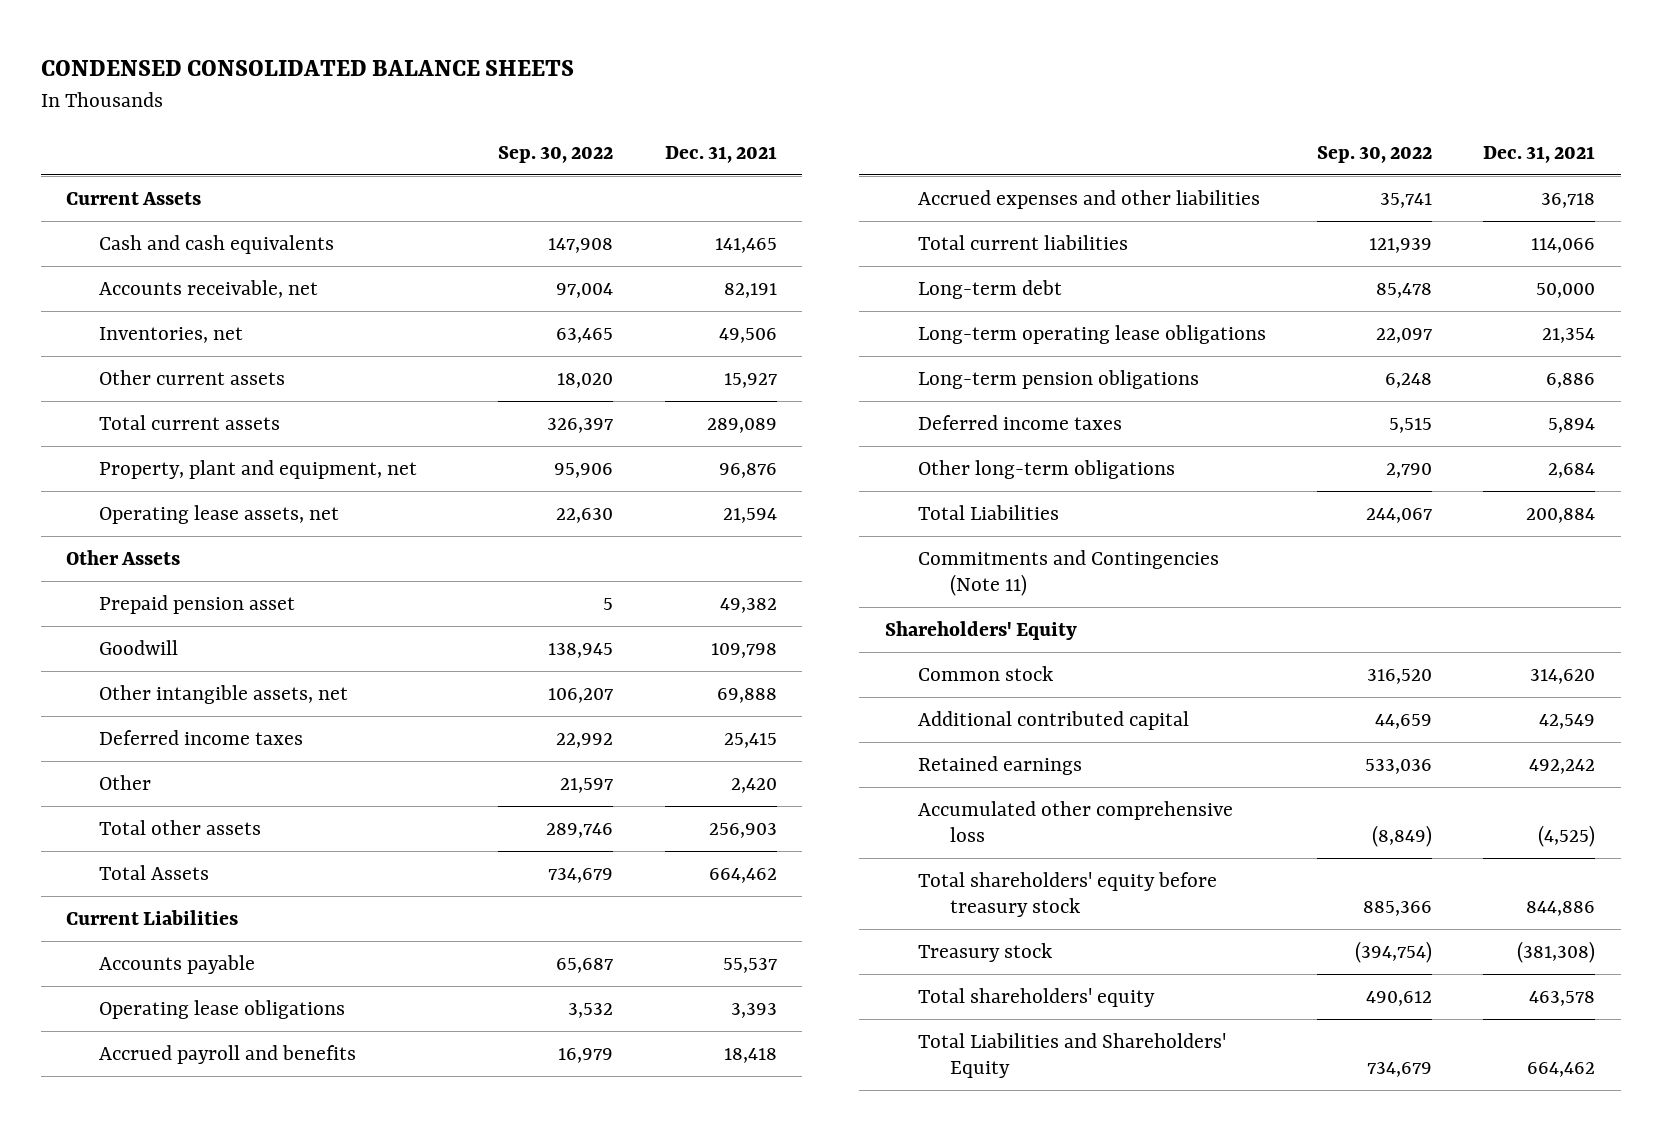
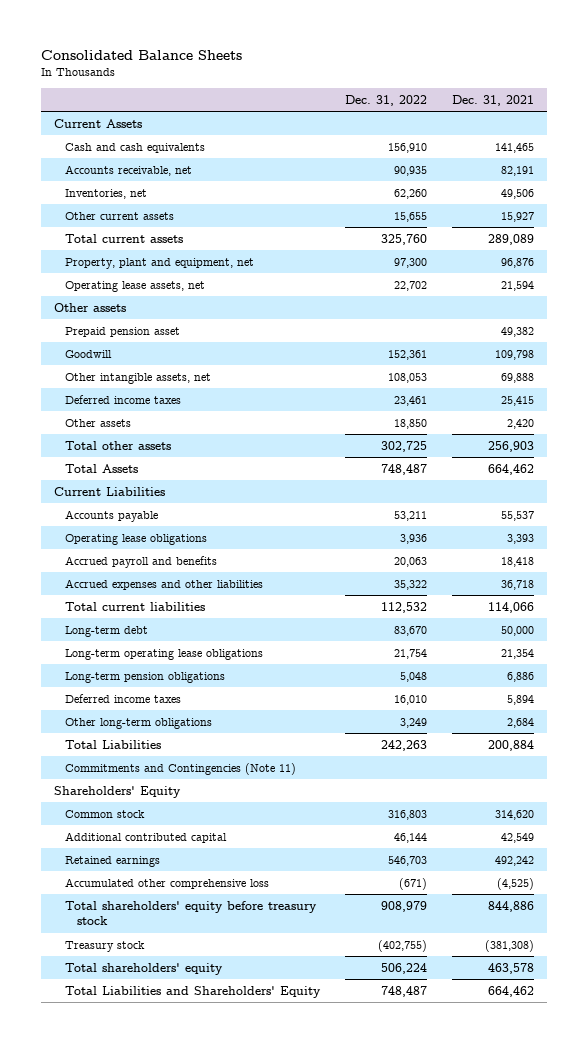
[40,60,574,77] CONDENSED CONSOLIDATED BALANCE SHEETS -> [41,50,243,61] Consolidated Balance Sheets
[498,145,614,163] Sep. 30, 2022 -> none
none -> [345,94,428,106] Dec. 31, 2022
[66,549,181,565] Other Assets -> [53,302,126,312] Other assets
[98,774,151,790] Other -> [65,418,132,427] Other assets

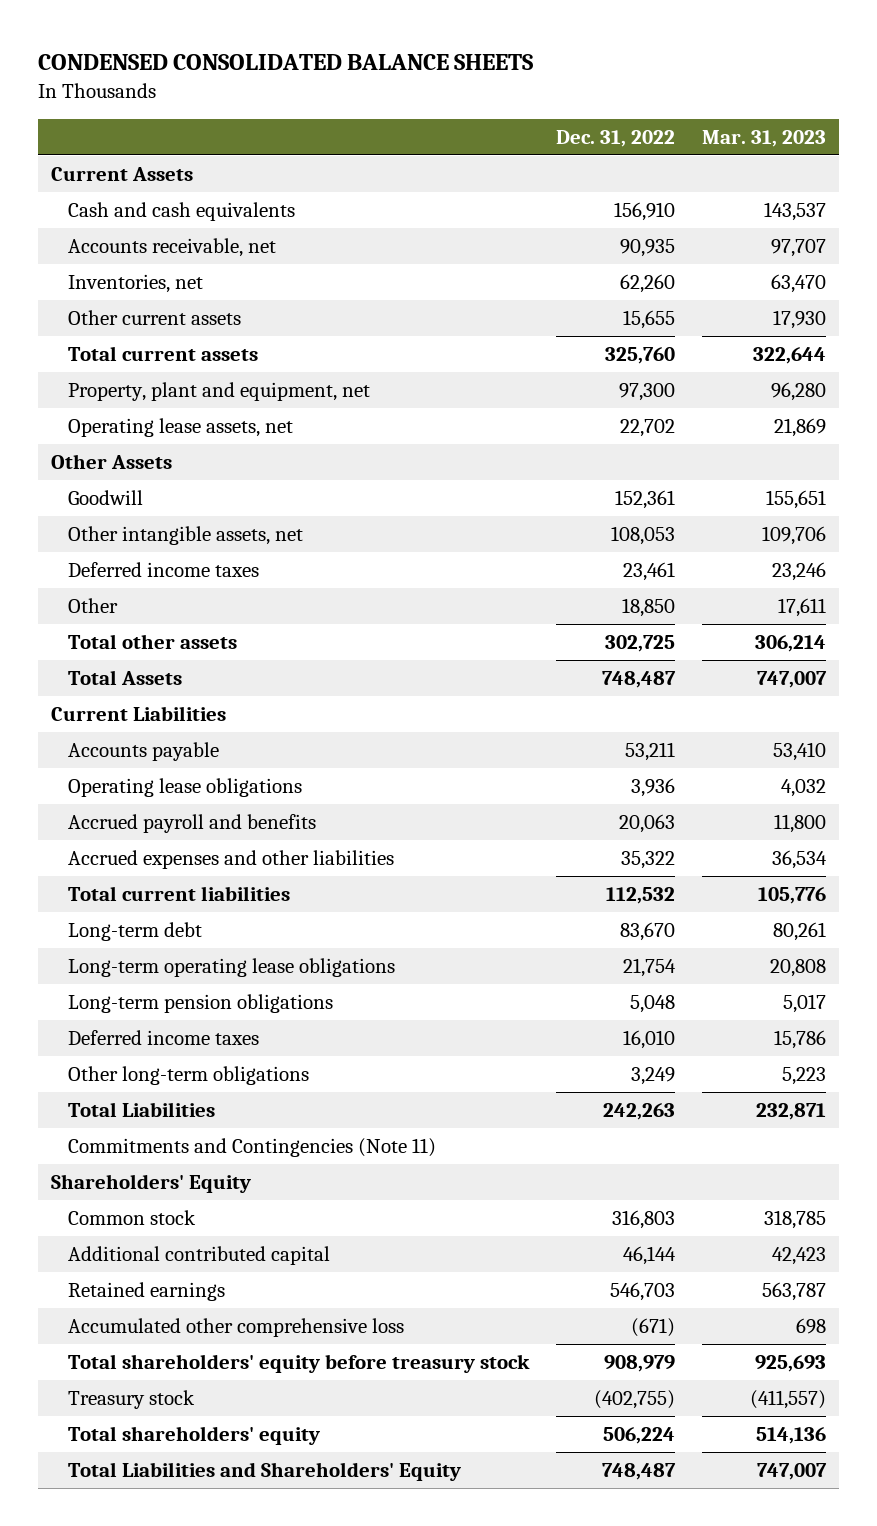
[41,50,243,61] Consolidated Balance Sheets -> [37,53,533,70] CONDENSED CONSOLIDATED BALANCE SHEETS
[452,94,535,106] Dec. 31, 2021 -> none
none -> [701,129,826,147] Mar. 31, 2023
[65,326,181,337] Prepaid pension asset -> none
[53,302,126,312] Other assets -> [51,454,173,470] Other Assets
[65,418,132,427] Other assets -> [68,598,119,614] Other

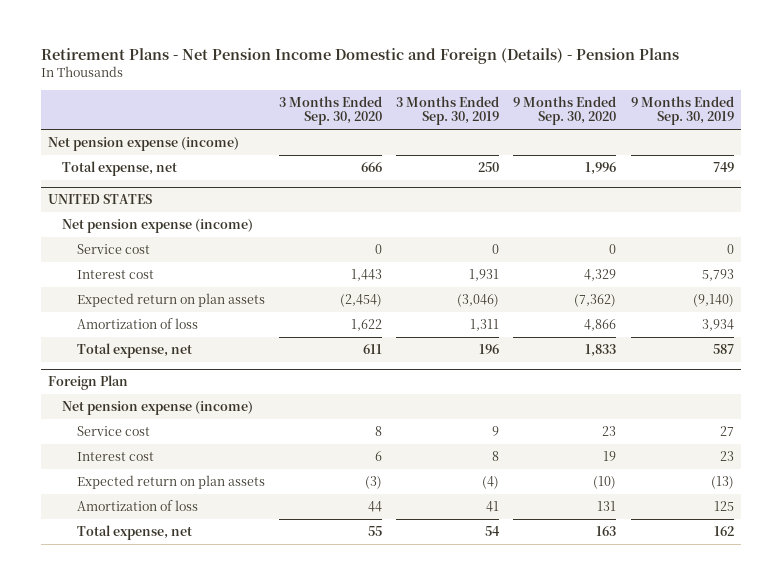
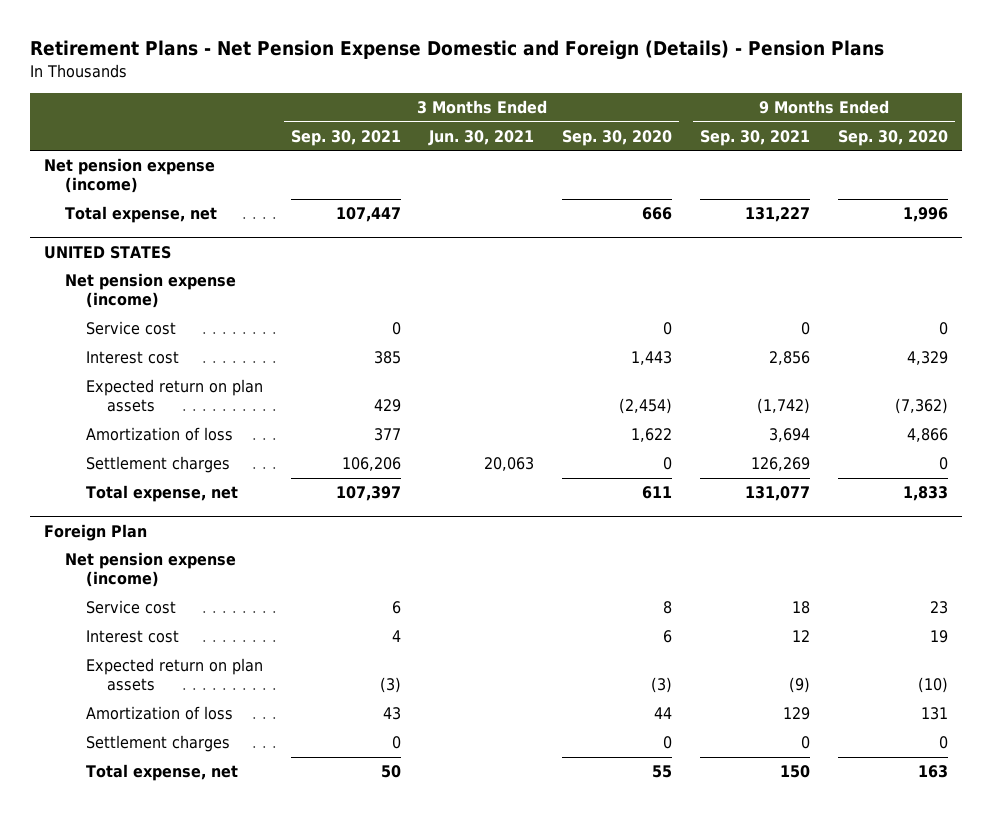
[40,48,679,65] Retirement Plans - Net Pension Income Domestic and Foreign (Details) - Pension Plans -> [30,40,885,61] Retirement Plans - Net Pension Expense Domestic and Foreign (Details) - Pension Plans
[396,95,500,126] 3 Months Ended Sep. 30, 2019 -> none
[630,95,734,126] 9 Months Ended Sep. 30, 2019 -> none
none -> [291,129,402,146] Sep. 30, 2021
none -> [428,129,535,146] Jun. 30, 2021
none -> [700,129,811,146] Sep. 30, 2021
none -> [85,456,230,474] Settlement charges
none -> [85,735,230,753] Settlement charges

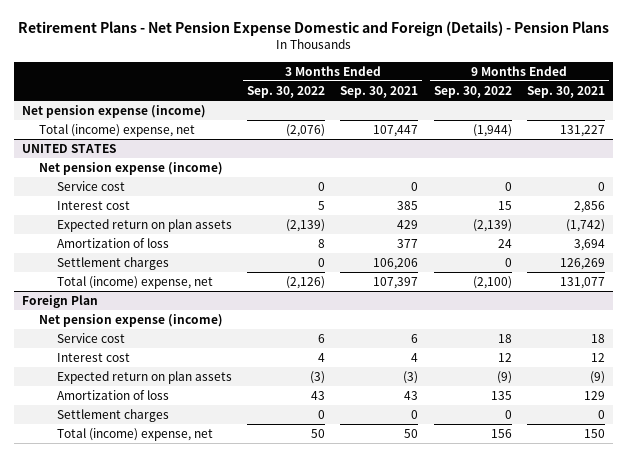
[428,129,535,146] Jun. 30, 2021 -> none
[562,129,673,146] Sep. 30, 2020 -> none
[838,129,949,146] Sep. 30, 2020 -> none
none -> [246,85,325,98] Sep. 30, 2022
none -> [433,85,512,98] Sep. 30, 2022
[65,206,218,224] Total expense, net -> [39,124,196,138] Total (income) expense, net
[85,485,238,503] Total expense, net -> [56,276,213,290] Total (income) expense, net
[85,764,238,782] Total expense, net -> [56,428,213,442] Total (income) expense, net

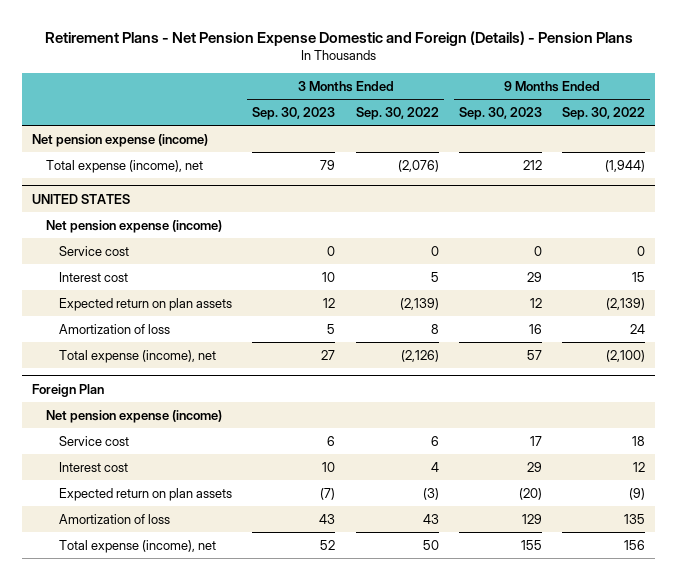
[340,85,419,98] Sep. 30, 2021 -> none
[527,85,606,98] Sep. 30, 2021 -> none
none -> [252,106,336,120] Sep. 30, 2023
none -> [458,106,542,120] Sep. 30, 2023
[39,124,196,138] Total (income) expense, net -> [45,159,203,173] Total expense (income), net
[56,257,169,271] Settlement charges -> none
[56,276,213,290] Total (income) expense, net -> [59,349,217,363] Total expense (income), net
[56,409,169,423] Settlement charges -> none
[56,428,213,442] Total (income) expense, net -> [59,539,217,553] Total expense (income), net

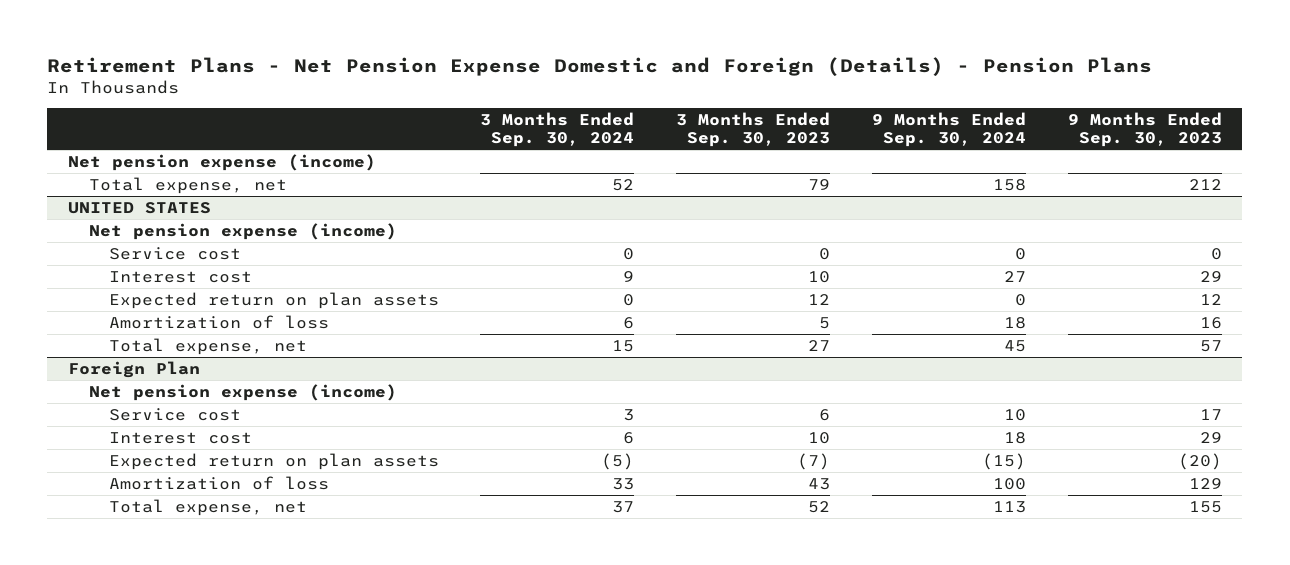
[355,106,439,120] Sep. 30, 2022 -> none
[561,106,645,120] Sep. 30, 2022 -> none
none -> [480,112,635,148] 3 Months Ended Sep. 30, 2024
none -> [871,112,1026,148] 9 Months Ended Sep. 30, 2024
[45,159,203,173] Total expense (income), net -> [88,176,287,194] Total expense, net
[59,349,217,363] Total expense (income), net -> [108,337,307,355] Total expense, net
[59,539,217,553] Total expense (income), net -> [108,498,307,516] Total expense, net

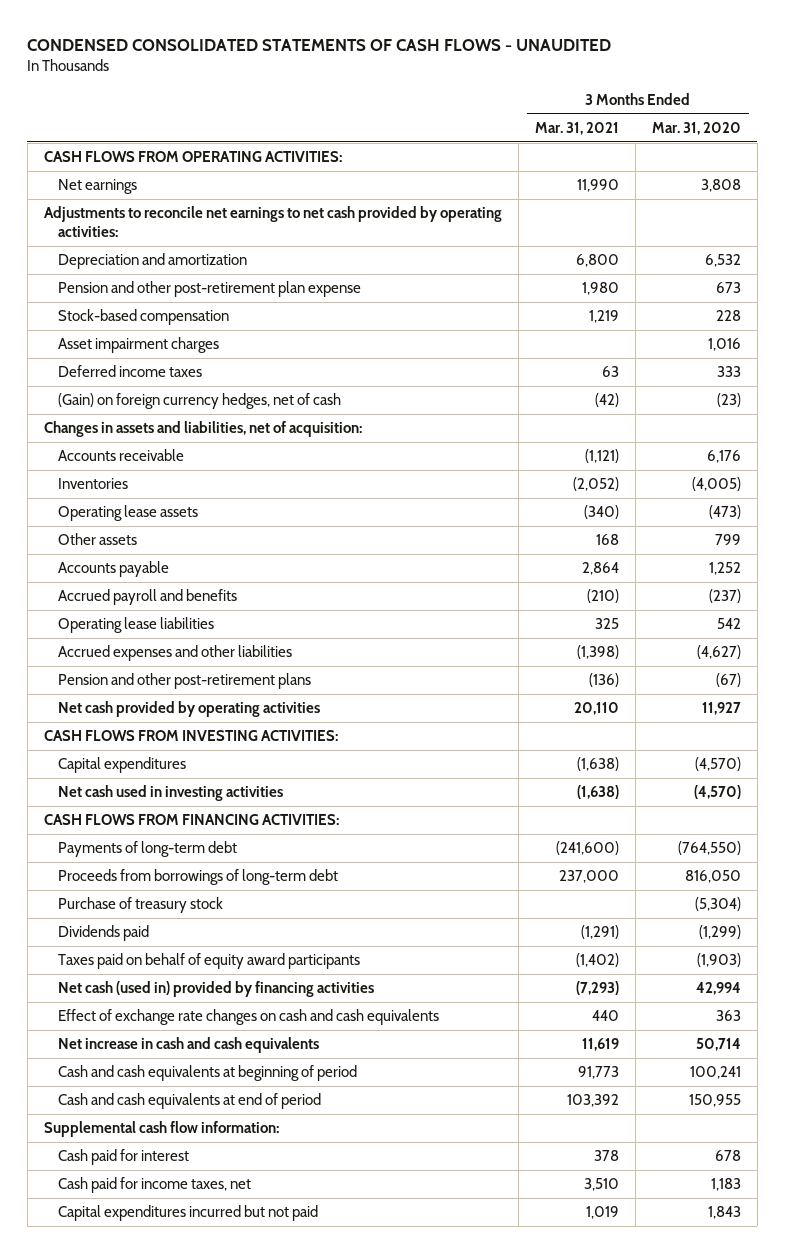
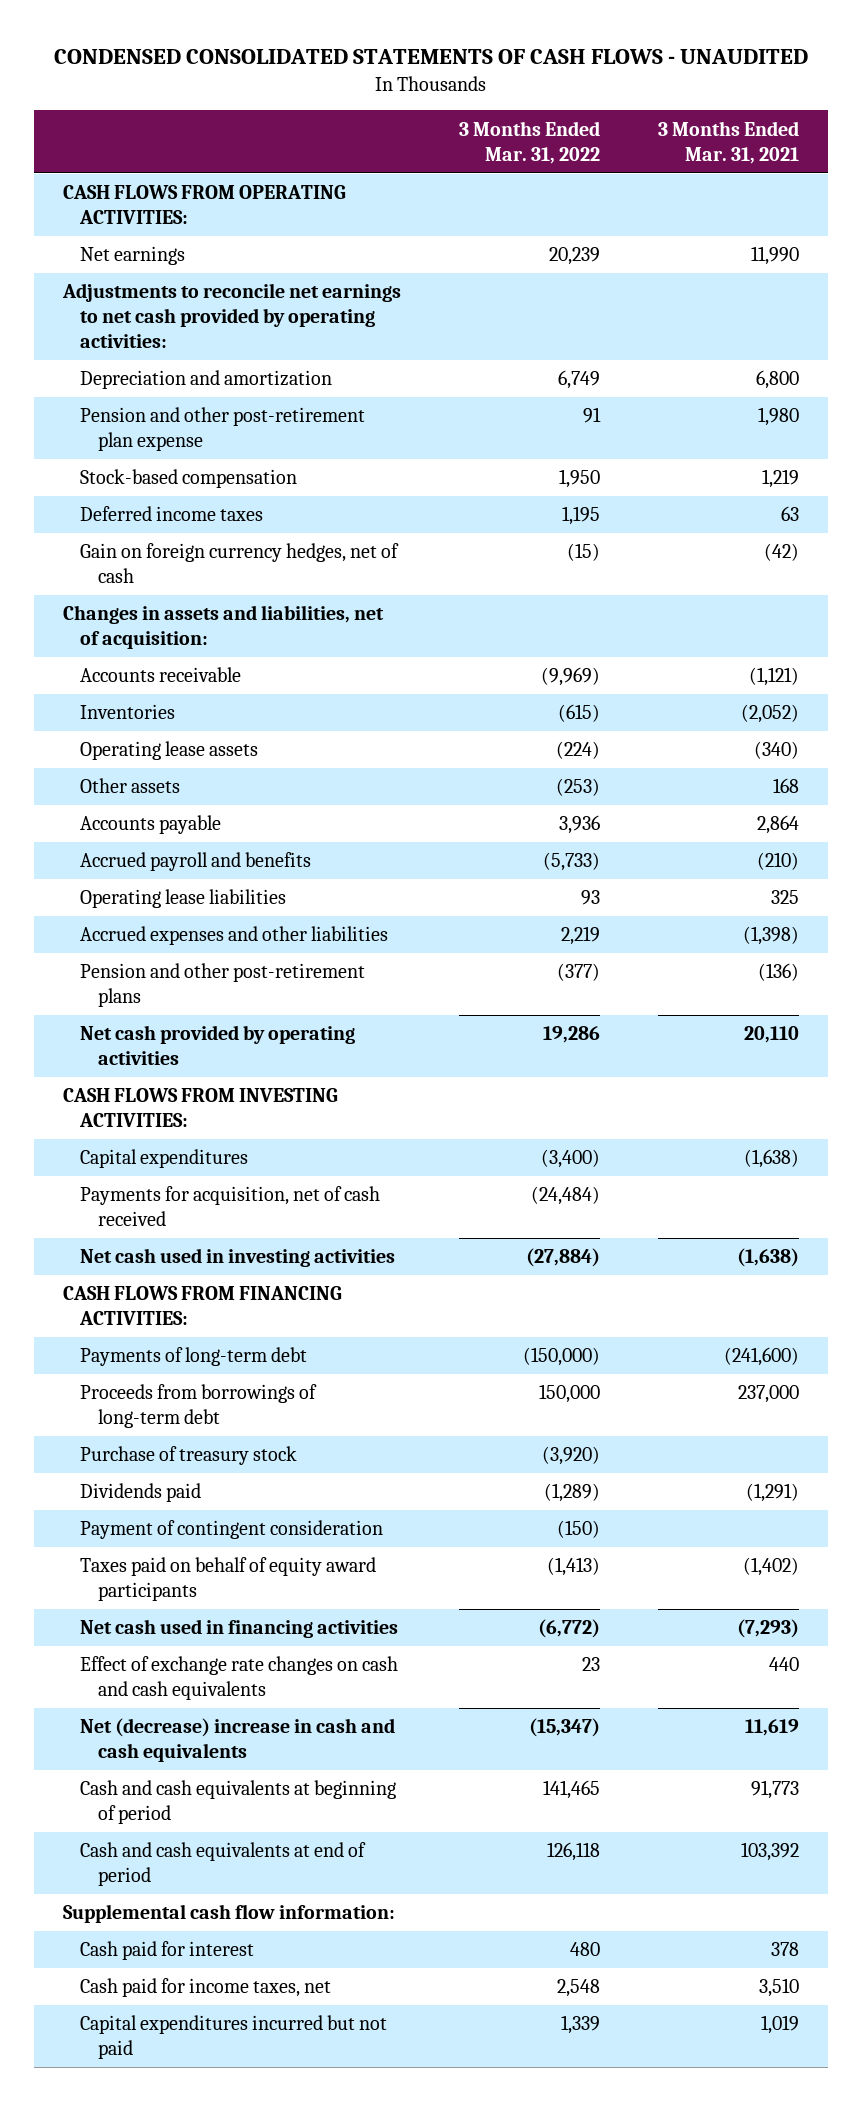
[651,121,741,135] Mar. 31, 2020 -> none
none -> [458,120,600,164] 3 Months Ended Mar. 31, 2022
[58,337,220,354] Asset impairment charges -> none
[58,393,342,410] (Gain) on foreign currency hedges, net of cash -> [80,543,400,584] Gain on foreign currency hedges, net of cash
none -> [80,1186,381,1227] Payments for acquisition, net of cash received
none -> [80,1520,384,1540] Payment of contingent consideration
[58,981,375,998] Net cash (used in) provided by financing activities -> [80,1619,399,1639] Net cash used in financing activities
[58,1037,320,1054] Net increase in cash and cash equivalents -> [80,1718,396,1763] Net (decrease) increase in cash and cash equivalents

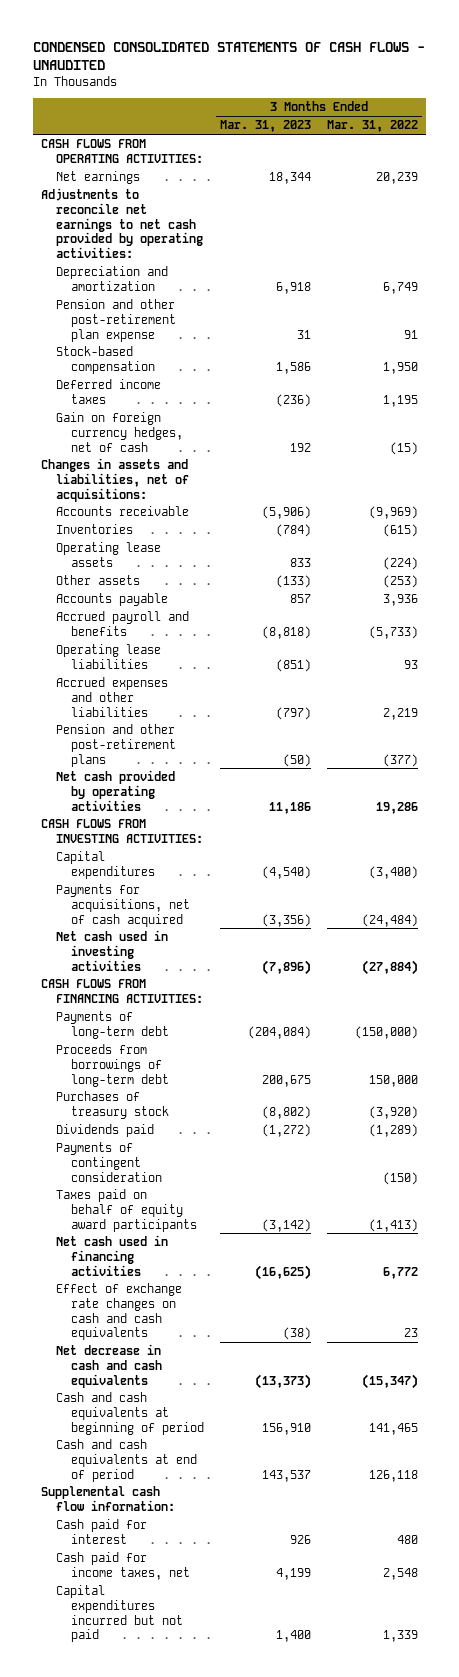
[657,120,799,164] 3 Months Ended Mar. 31, 2021 -> none
none -> [219,120,311,133] Mar. 31, 2023
[62,605,384,650] Changes in assets and liabilities, net of acquisition: -> [41,458,189,502] Changes in assets and liabilities, net of acquisitions:
[80,1186,381,1227] Payments for acquisition, net of cash received -> [55,884,190,927] Payments for acquisitions, net of cash acquired
[80,1446,298,1466] Purchase of treasury stock -> [55,1091,169,1119] Purchases of treasury stock
[80,1520,384,1540] Payment of contingent consideration -> [55,1142,162,1182] Payments of contingent consideration
[537,1619,600,1639] (6,772) -> [382,1266,418,1279] 6,772
[80,1718,396,1763] Net (decrease) increase in cash and cash equivalents -> [55,1344,162,1388] Net decrease in cash and cash equivalents

